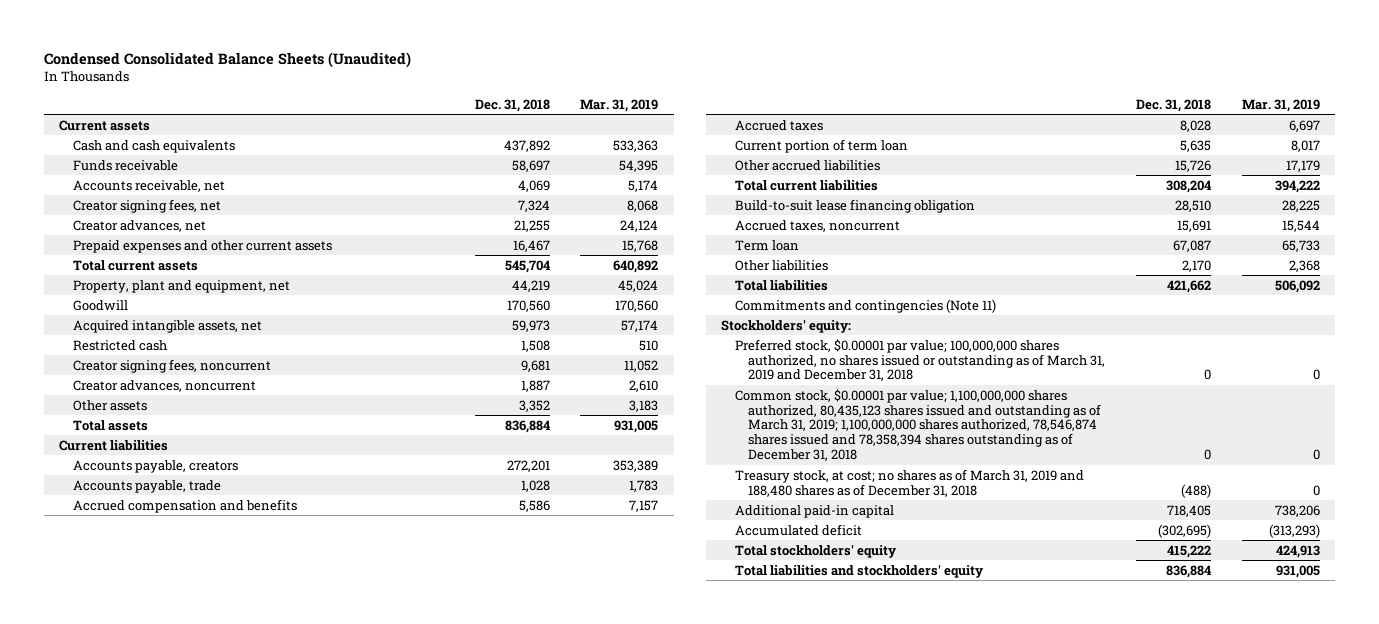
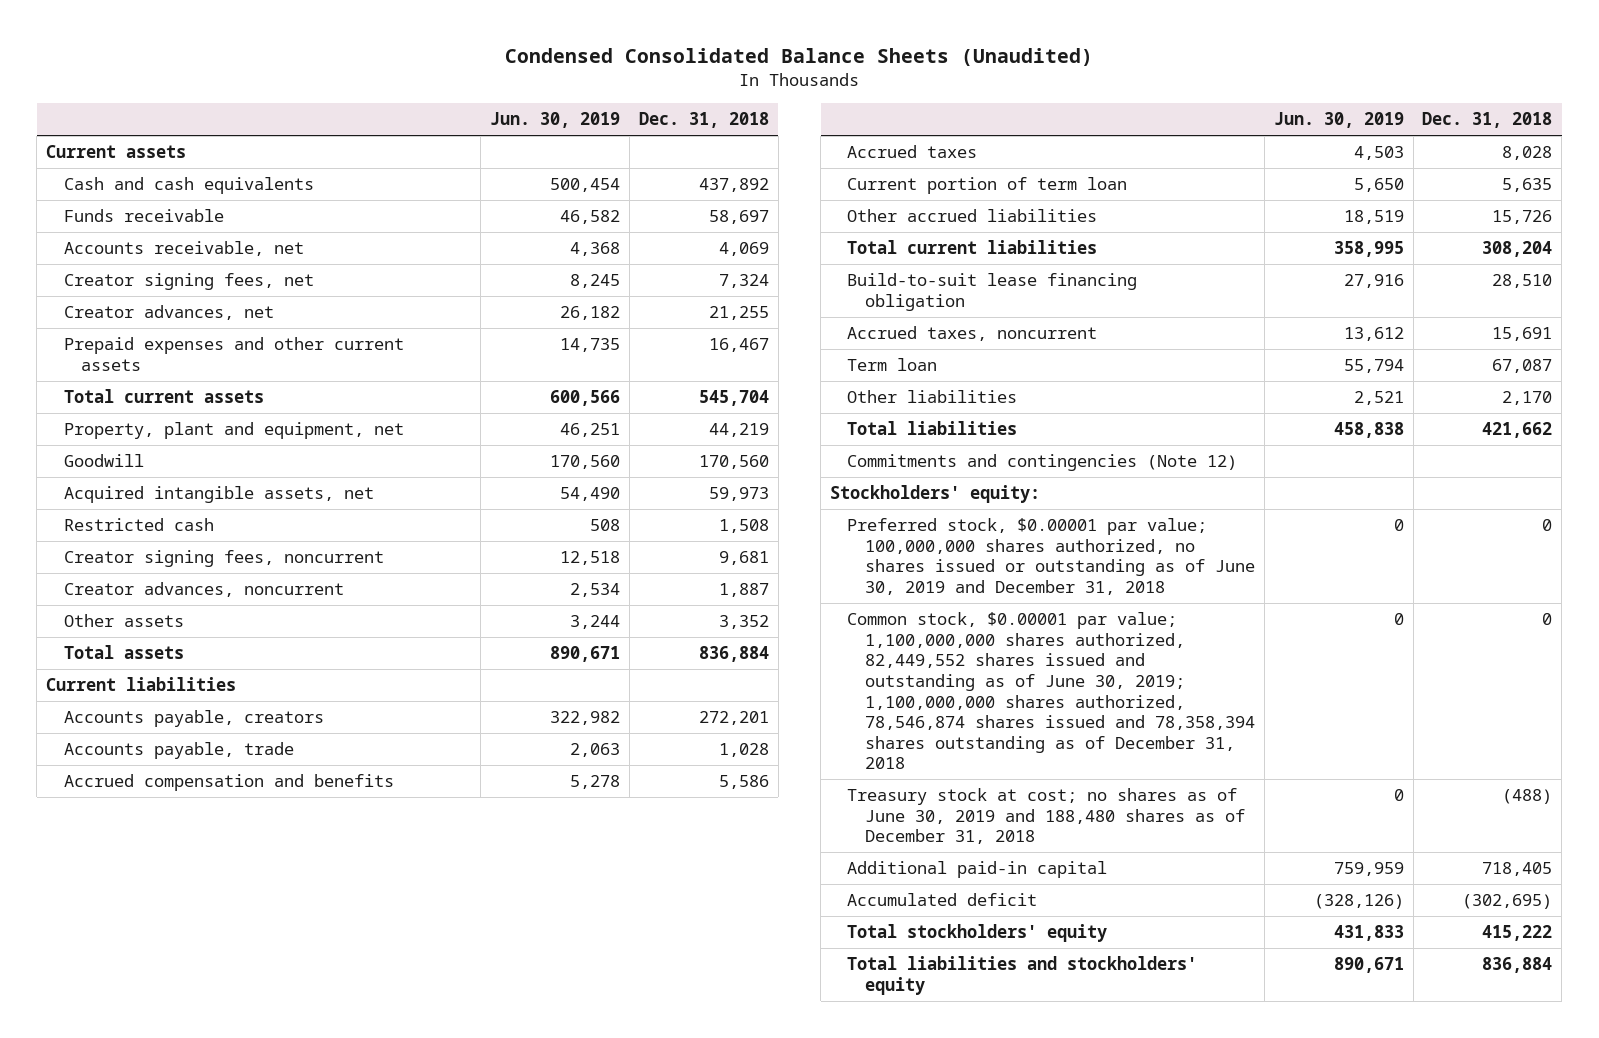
[580,98,659,112] Mar. 31, 2019 -> none
none -> [490,112,621,129] Jun. 30, 2019
[734,298,996,313] Commitments and contingencies (Note 11) -> [847,454,1238,472] Commitments and contingencies (Note 12)
[734,338,1106,382] Preferred stock, $0.00001 par value; 100,000,000 shares authorized, no shares issued or outstanding as of March 31, 2019 and December 31, 2018 -> [847,518,1255,595] Preferred stock, $0.00001 par value; 100,000,000 shares authorized, no shares issued or outstanding as of June 30, 2019 and December 31, 2018
[734,388,1102,462] Common stock, $0.00001 par value; 1,100,000,000 shares authorized, 80,435,123 shares issued and outstanding as of March 31, 2019; 1,100,000,000 shares authorized, 78,546,874 shares issued and 78,358,394 shares outstanding as of December 31, 2018 -> [847,612,1255,770] Common stock, $0.00001 par value; 1,100,000,000 shares authorized, 82,449,552 shares issued and outstanding as of June 30, 2019; 1,100,000,000 shares authorized, 78,546,874 shares issued and 78,358,394 shares outstanding as of December 31, 2018
[734,468,1084,497] Treasury stock, at cost; no shares as of March 31, 2019 and 188,480 shares as of December 31, 2018 -> [847,788,1245,845] Treasury stock at cost; no shares as of June 30, 2019 and 188,480 shares as of December 31, 2018

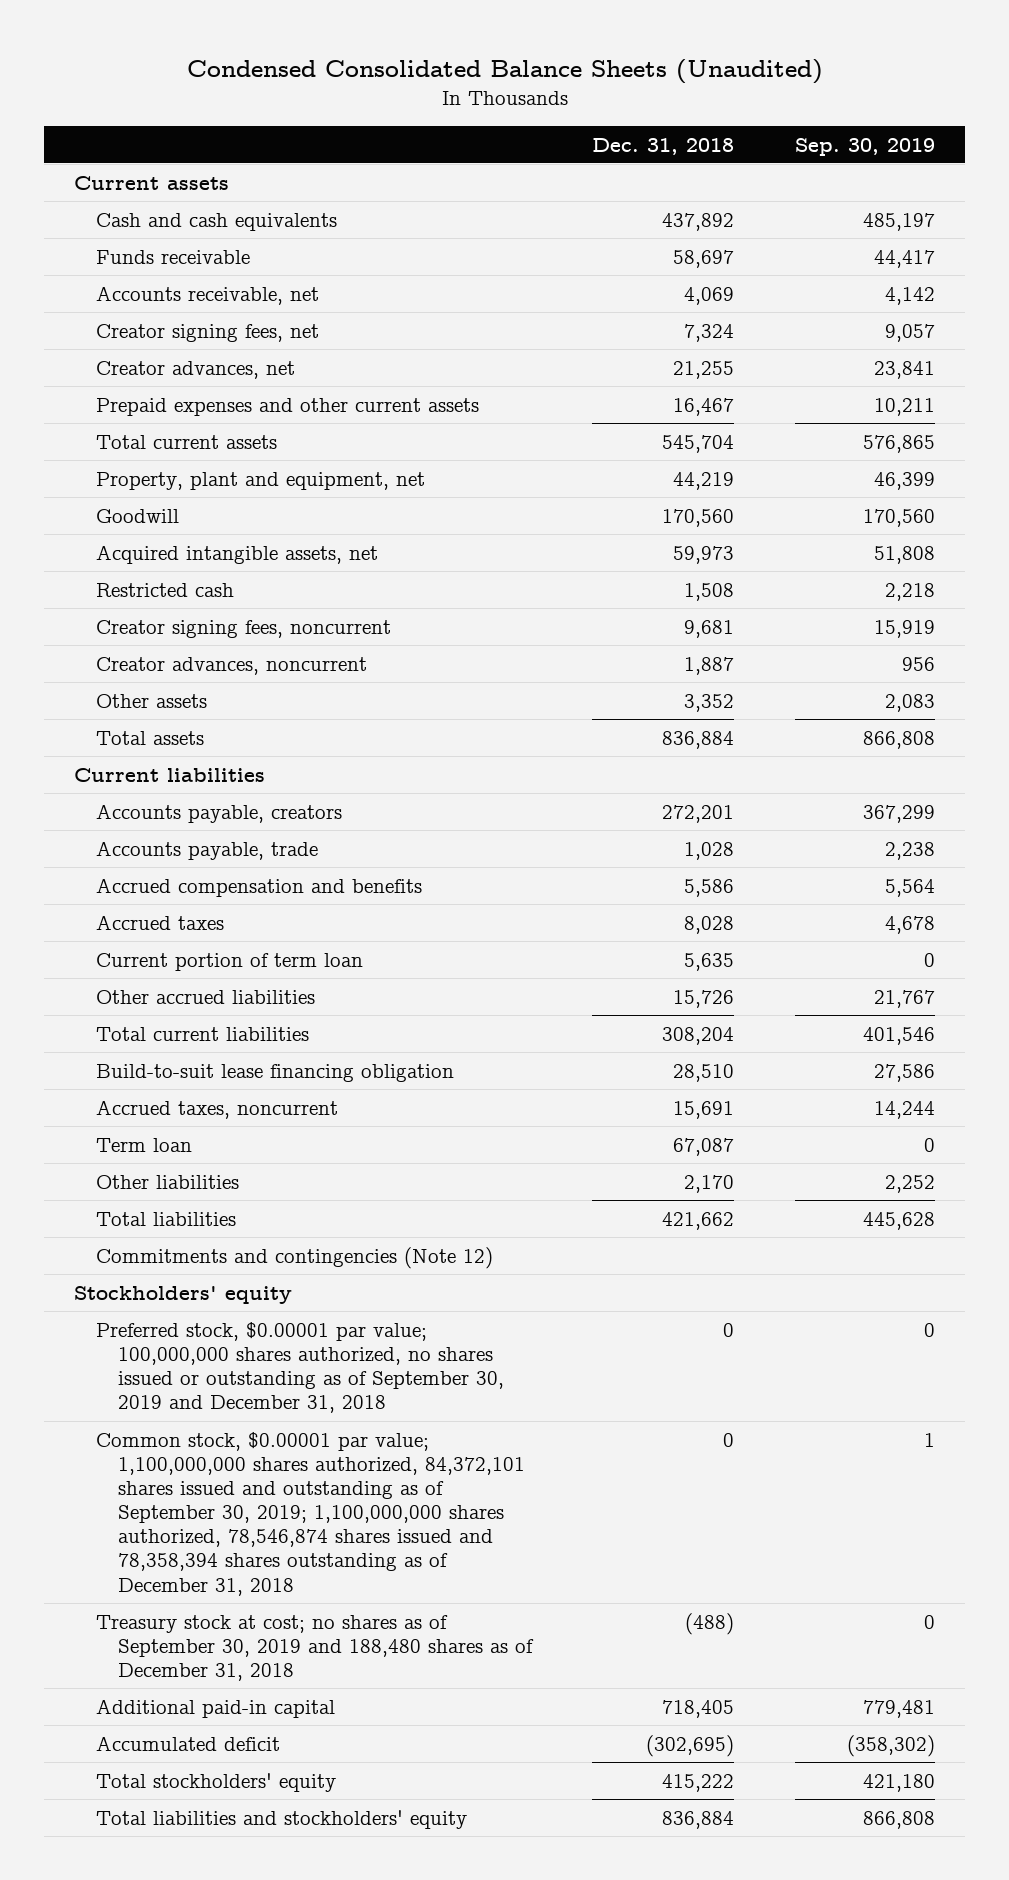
[490,112,621,129] Jun. 30, 2019 -> none
none -> [794,137,935,156] Sep. 30, 2019
[829,485,1040,504] Stockholders' equity: -> [74,1285,293,1304] Stockholders' equity
[847,518,1255,595] Preferred stock, $0.00001 par value; 100,000,000 shares authorized, no shares issued or outstanding as of June 30, 2019 and December 31, 2018 -> [96,1321,504,1414] Preferred stock, $0.00001 par value; 100,000,000 shares authorized, no shares issued or outstanding as of September 30, 2019 and December 31, 2018
[847,612,1255,770] Common stock, $0.00001 par value; 1,100,000,000 shares authorized, 82,449,552 shares issued and outstanding as of June 30, 2019; 1,100,000,000 shares authorized, 78,546,874 shares issued and 78,358,394 shares outstanding as of December 31, 2018 -> [96,1431,525,1596] Common stock, $0.00001 par value; 1,100,000,000 shares authorized, 84,372,101 shares issued and outstanding as of September 30, 2019; 1,100,000,000 shares authorized, 78,546,874 shares issued and 78,358,394 shares outstanding as of December 31, 2018
[847,788,1245,845] Treasury stock at cost; no shares as of June 30, 2019 and 188,480 shares as of December 31, 2018 -> [96,1614,534,1682] Treasury stock at cost; no shares as of September 30, 2019 and 188,480 shares as of December 31, 2018

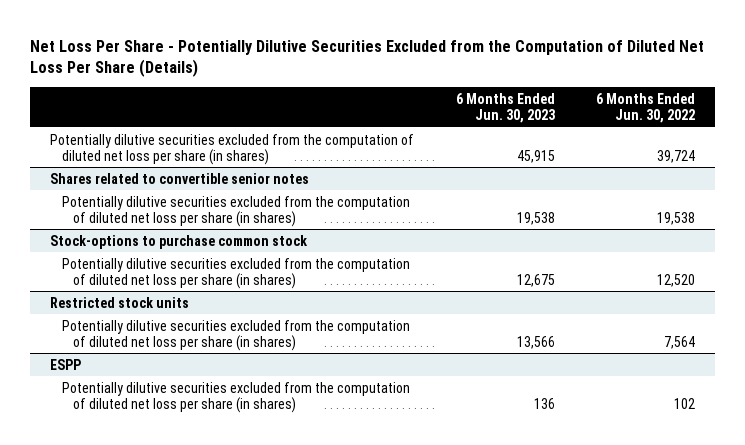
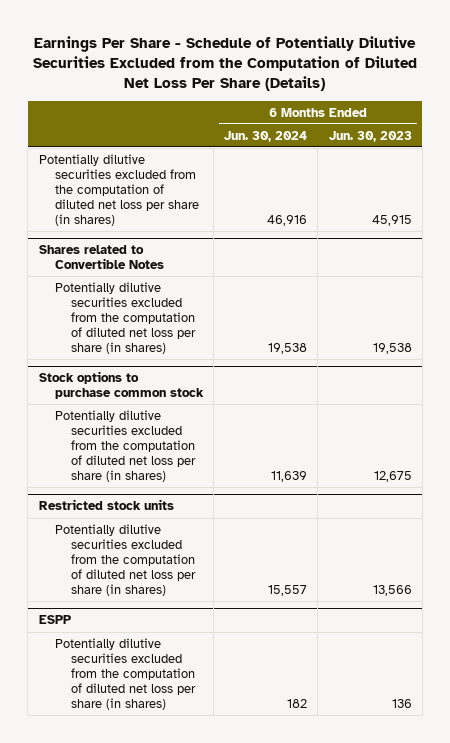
[29,39,704,78] Net Loss Per Share - Potentially Dilutive Securities Excluded from the Computation of Diluted Net Loss Per Share (Details) -> [33,35,418,91] Earnings Per Share - Schedule of Potentially Dilutive Securities Excluded from the Computation of Diluted Net Loss Per Share (Details)
[595,92,695,124] 6 Months Ended Jun. 30, 2022 -> none
none -> [224,130,308,142] Jun. 30, 2024
[50,172,310,184] Shares related to convertible senior notes -> [38,245,164,270] Shares related to Convertible Notes
[50,234,309,249] Stock-options to purchase common stock -> [38,371,204,400] Stock options to purchase common stock

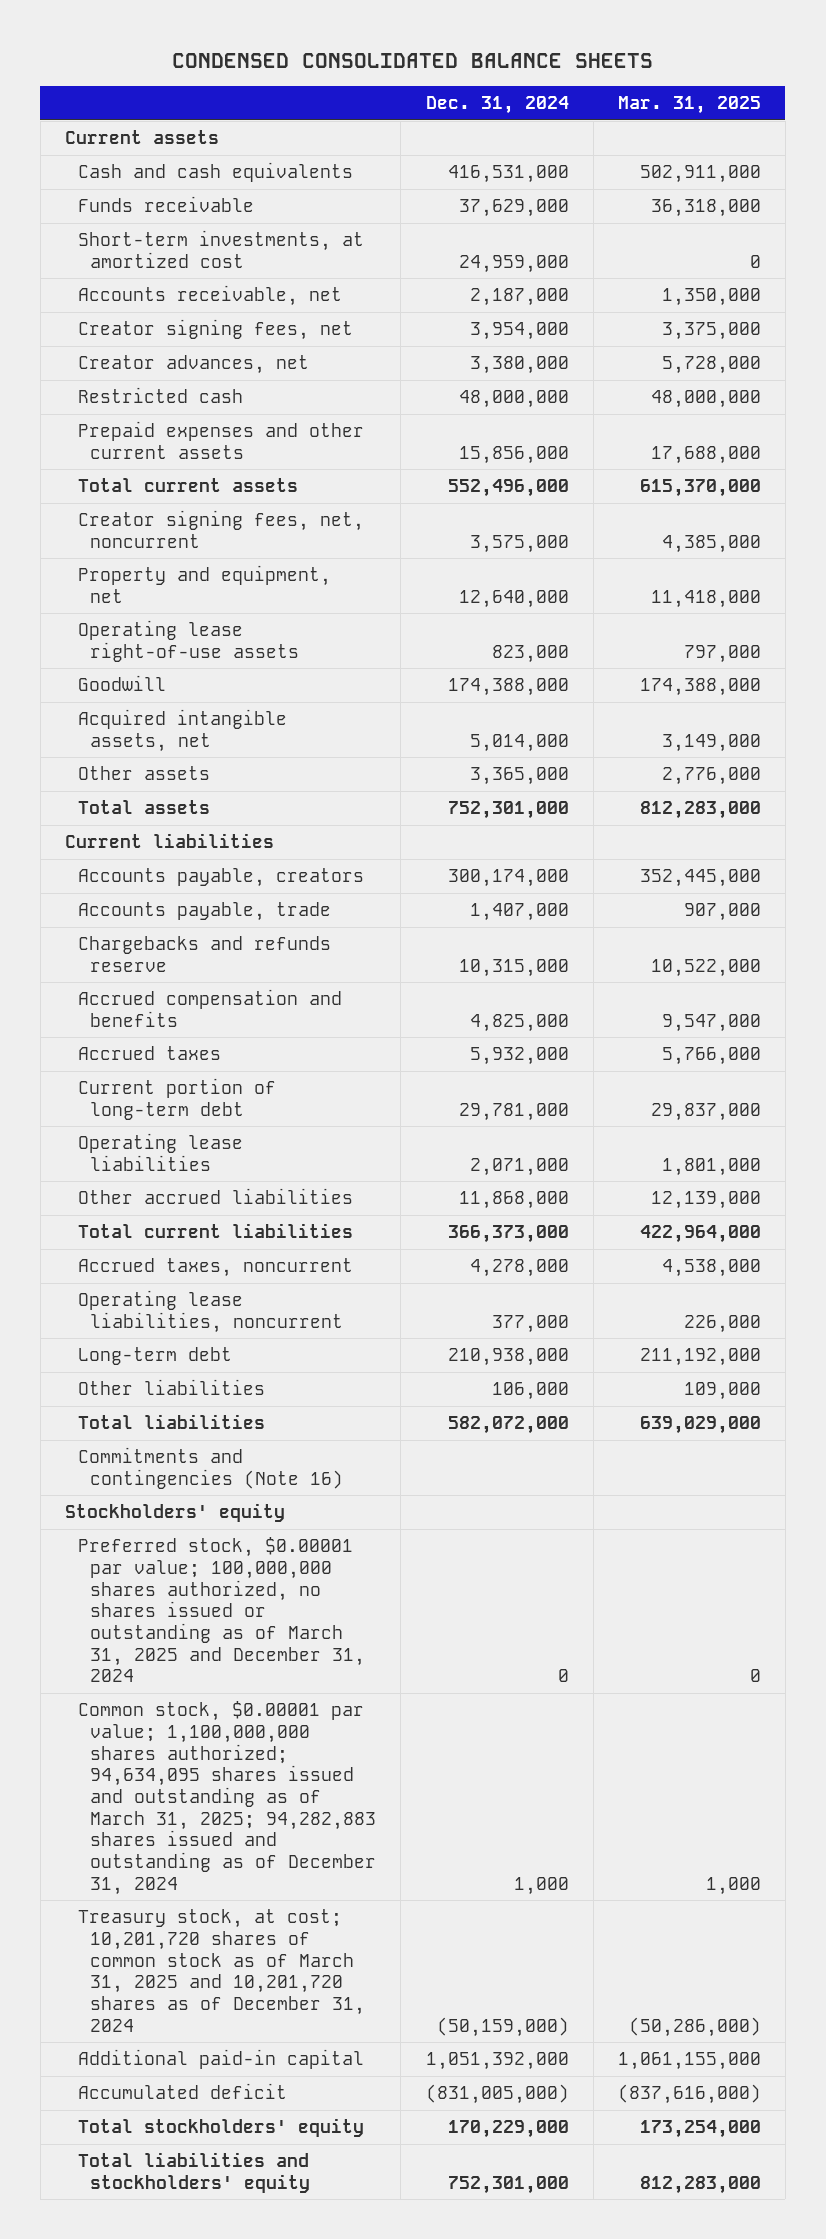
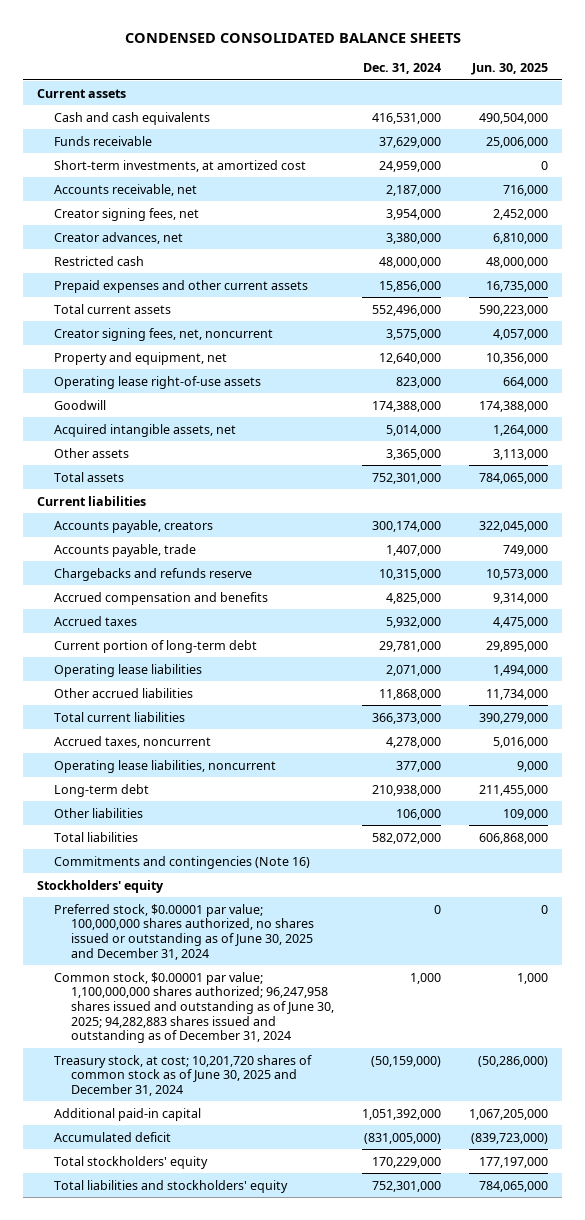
[617,95,761,114] Mar. 31, 2025 -> none
none -> [471,63,549,76] Jun. 30, 2025
[77,1537,366,1683] Preferred stock, $0.00001 par value; 100,000,000 shares authorized, no shares issued or outstanding as of March 31, 2025 and December 31, 2024 -> [54,903,314,960] Preferred stock, $0.00001 par value; 100,000,000 shares authorized, no shares issued or outstanding as of June 30, 2025 and December 31, 2024
[77,1701,377,1895] Common stock, $0.00001 par value; 1,100,000,000 shares authorized; 94,634,095 shares issued and outstanding as of March 31, 2025; 94,282,883 shares issued and outstanding as of December 31, 2024 -> [54,971,334,1044] Common stock, $0.00001 par value; 1,100,000,000 shares authorized; 96,247,958 shares issued and outstanding as of June 30, 2025; 94,282,883 shares issued and outstanding as of December 31, 2024
[77,1909,366,2032] Treasury stock, at cost; 10,201,720 shares of common stock as of March 31, 2025 and 10,201,720 shares as of December 31, 2024 -> [54,1054,313,1096] Treasury stock, at cost; 10,201,720 shares of common stock as of June 30, 2025 and December 31, 2024

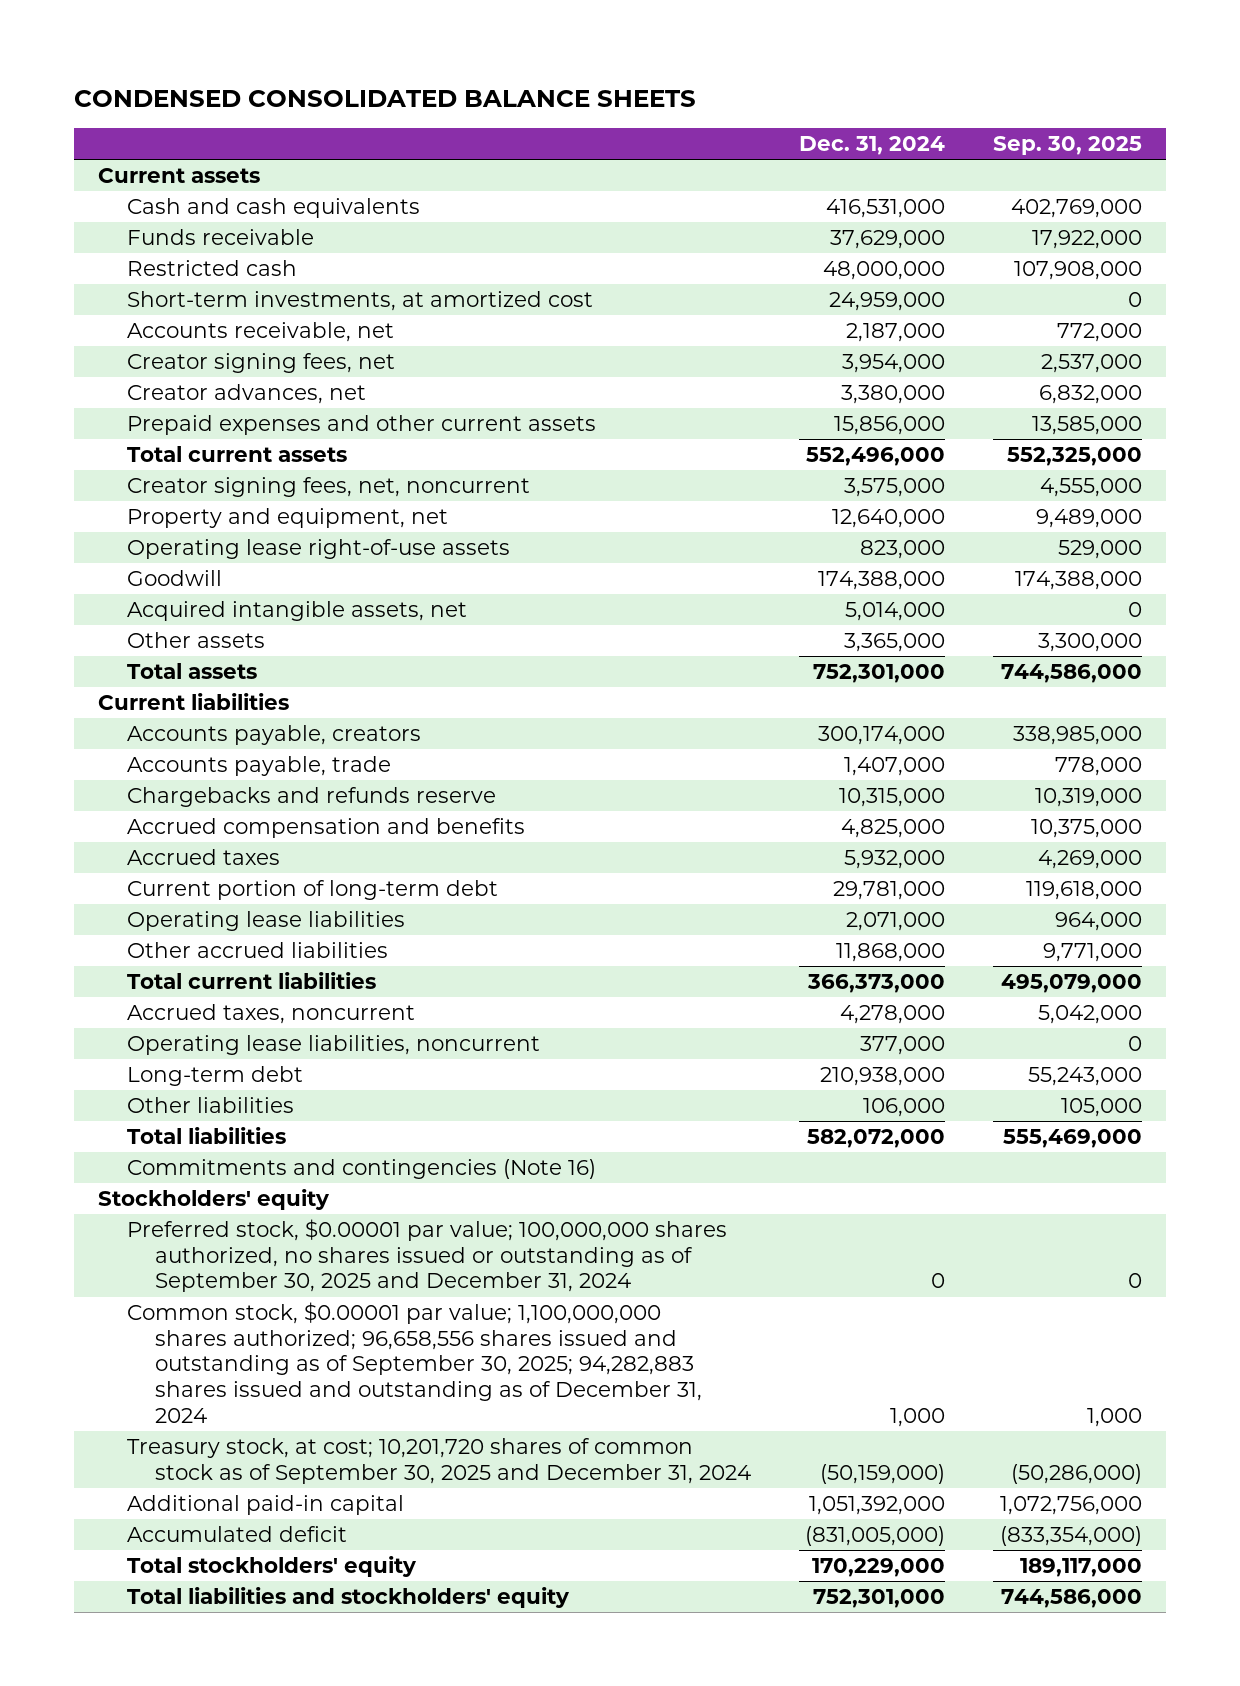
[471,63,549,76] Jun. 30, 2025 -> none
none -> [993,136,1143,156] Sep. 30, 2025
[54,255,145,266] Restricted cash -> [126,259,297,276] Restricted cash
[54,903,314,960] Preferred stock, $0.00001 par value; 100,000,000 shares authorized, no shares issued or outstanding as of June 30, 2025 and December 31, 2024 -> [126,1218,727,1293] Preferred stock, $0.00001 par value; 100,000,000 shares authorized, no shares issued or outstanding as of September 30, 2025 and December 31, 2024
[54,971,334,1044] Common stock, $0.00001 par value; 1,100,000,000 shares authorized; 96,247,958 shares issued and outstanding as of June 30, 2025; 94,282,883 shares issued and outstanding as of December 31, 2024 -> [126,1301,703,1424] Common stock, $0.00001 par value; 1,100,000,000 shares authorized; 96,658,556 shares issued and outstanding as of September 30, 2025; 94,282,883 shares issued and outstanding as of December 31, 2024
[54,1054,313,1096] Treasury stock, at cost; 10,201,720 shares of common stock as of June 30, 2025 and December 31, 2024 -> [126,1437,752,1484] Treasury stock, at cost; 10,201,720 shares of common stock as of September 30, 2025 and December 31, 2024

